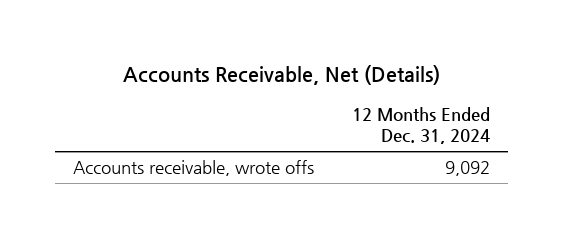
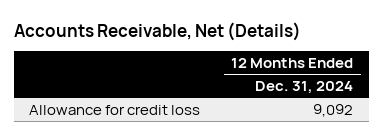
[73,160,315,177] Accounts receivable, wrote offs -> [29,104,201,115] Allowance for credit loss

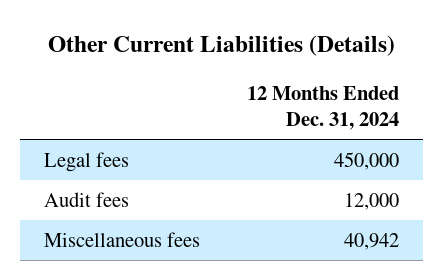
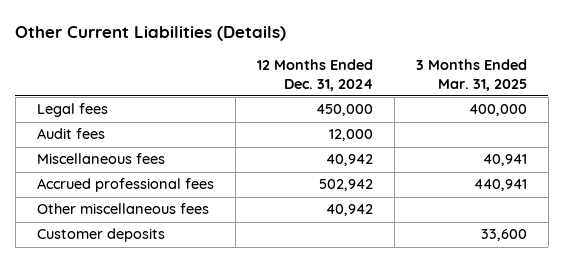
none -> [415,59,527,91] 3 Months Ended Mar. 31, 2025
none -> [36,178,214,193] Accrued professional fees
none -> [36,203,209,215] Other miscellaneous fees
none -> [36,228,165,243] Customer deposits

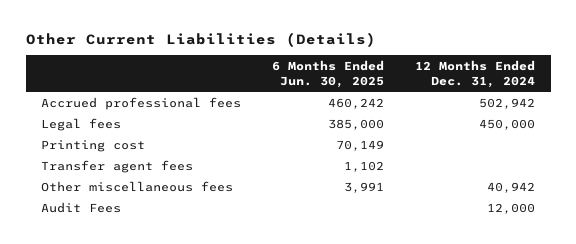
[415,59,527,91] 3 Months Ended Mar. 31, 2025 -> none
none -> [272,59,385,88] 6 Months Ended Jun. 30, 2025
[36,128,105,140] Audit fees -> none
[36,153,165,165] Miscellaneous fees -> none
[36,103,108,118] Legal fees -> [41,117,122,131] Legal fees
none -> [41,139,146,152] Printing cost
none -> [41,159,194,173] Transfer agent fees
[36,228,165,243] Customer deposits -> none
none -> [41,201,122,213] Audit Fees

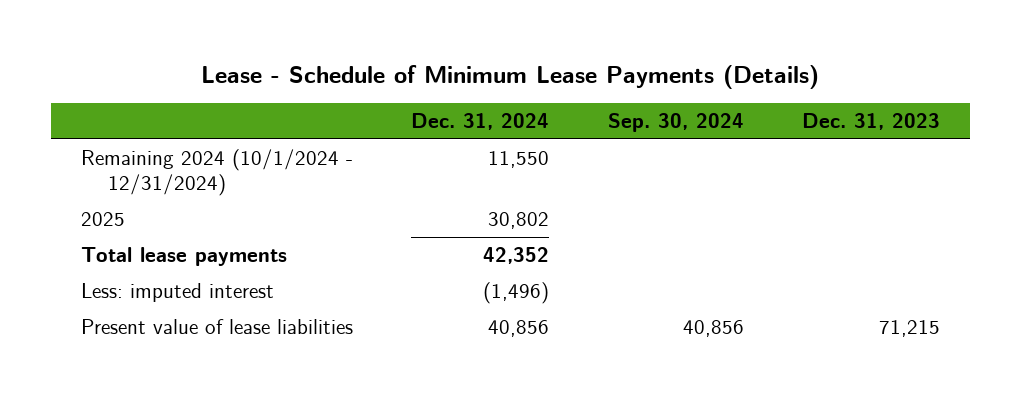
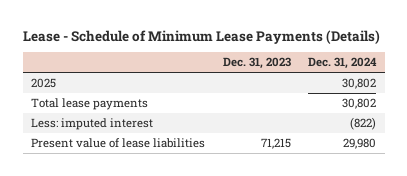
[607,113,744,133] Sep. 30, 2024 -> none
[80,148,353,197] Remaining 2024 (10/1/2024 - 12/31/2024) -> none
[483,246,550,264] 42,352 -> [342,98,377,110] 30,802
[483,281,550,304] (1,496) -> [350,117,377,131] (822)
[488,319,550,337] 40,856 -> [343,138,377,150] 29,980

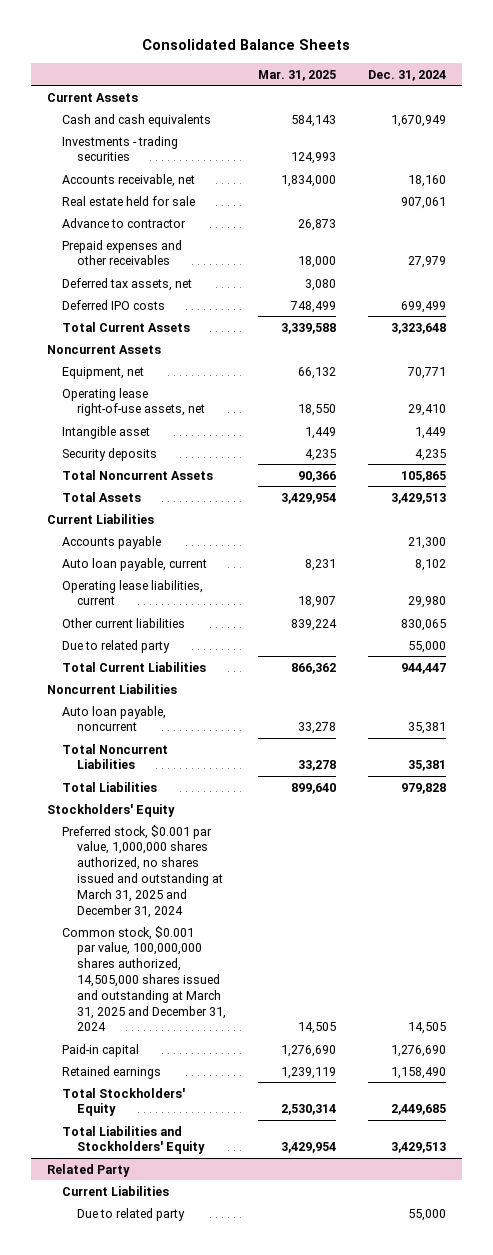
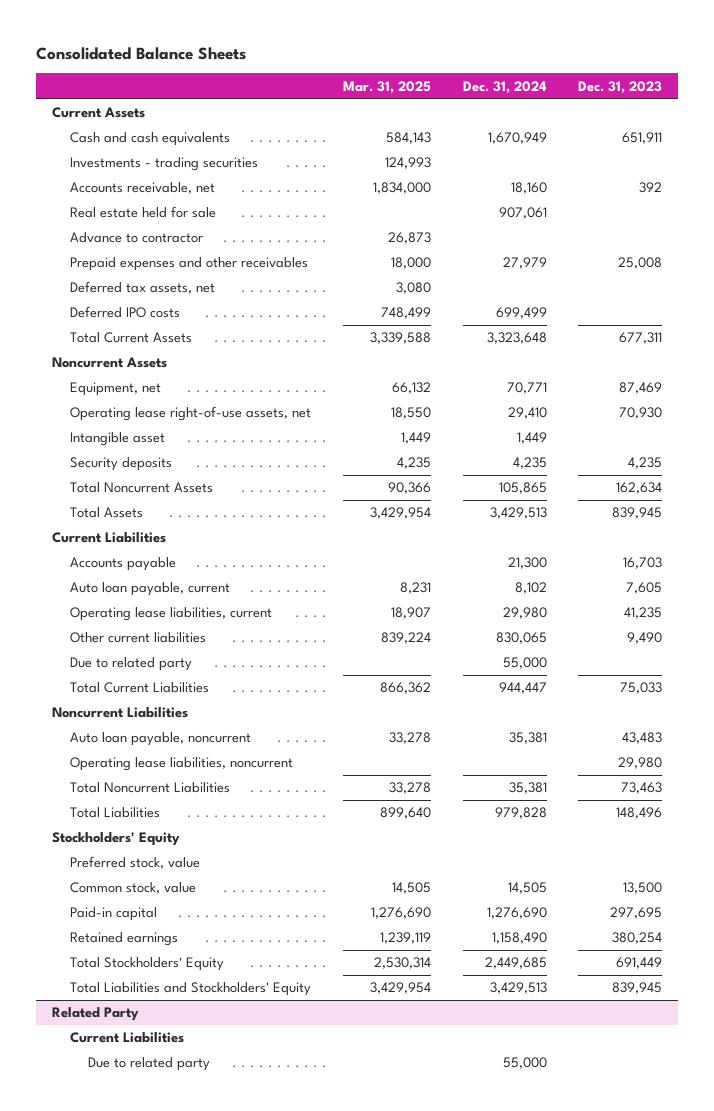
none -> [578,80,663,94] Dec. 31, 2023
none -> [70,757,294,772] Operating lease liabilities, noncurrent
[61,824,223,918] Preferred stock, $0.001 par value, 1,000,000 shares authorized, no shares issued and outstanding at March 31, 2025 and December 31, 2024 -> [70,856,201,870] Preferred stock, value
[61,925,226,1032] Common stock, $0.001 par value, 100,000,000 shares authorized, 14,505,000 shares issued and outstanding at March 31, 2025 and December 31, 2024 -> [70,882,197,895] Common stock, value

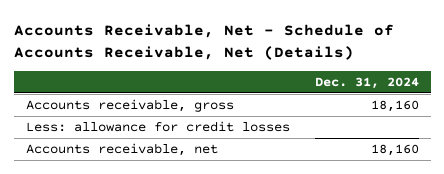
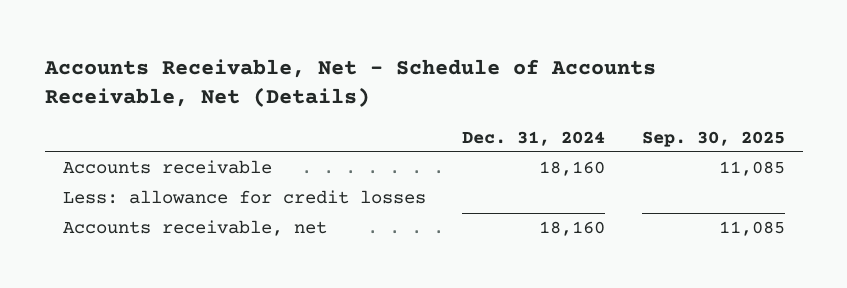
none -> [641,130,785,147] Sep. 30, 2025
[25,98,234,112] Accounts receivable, gross -> [62,160,272,175] Accounts receivable

